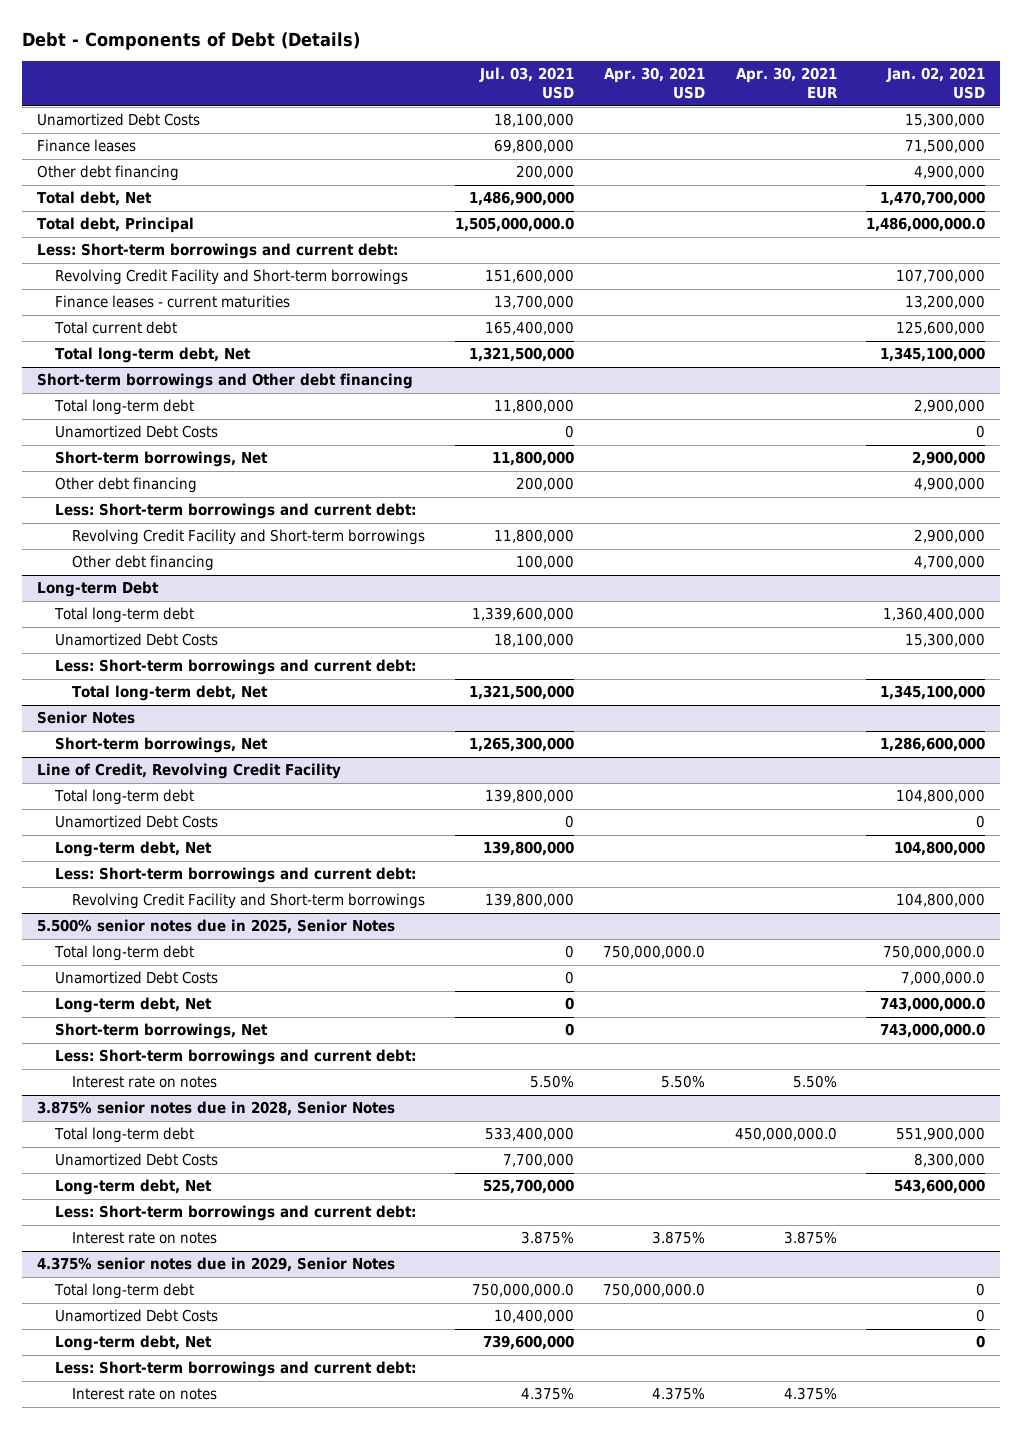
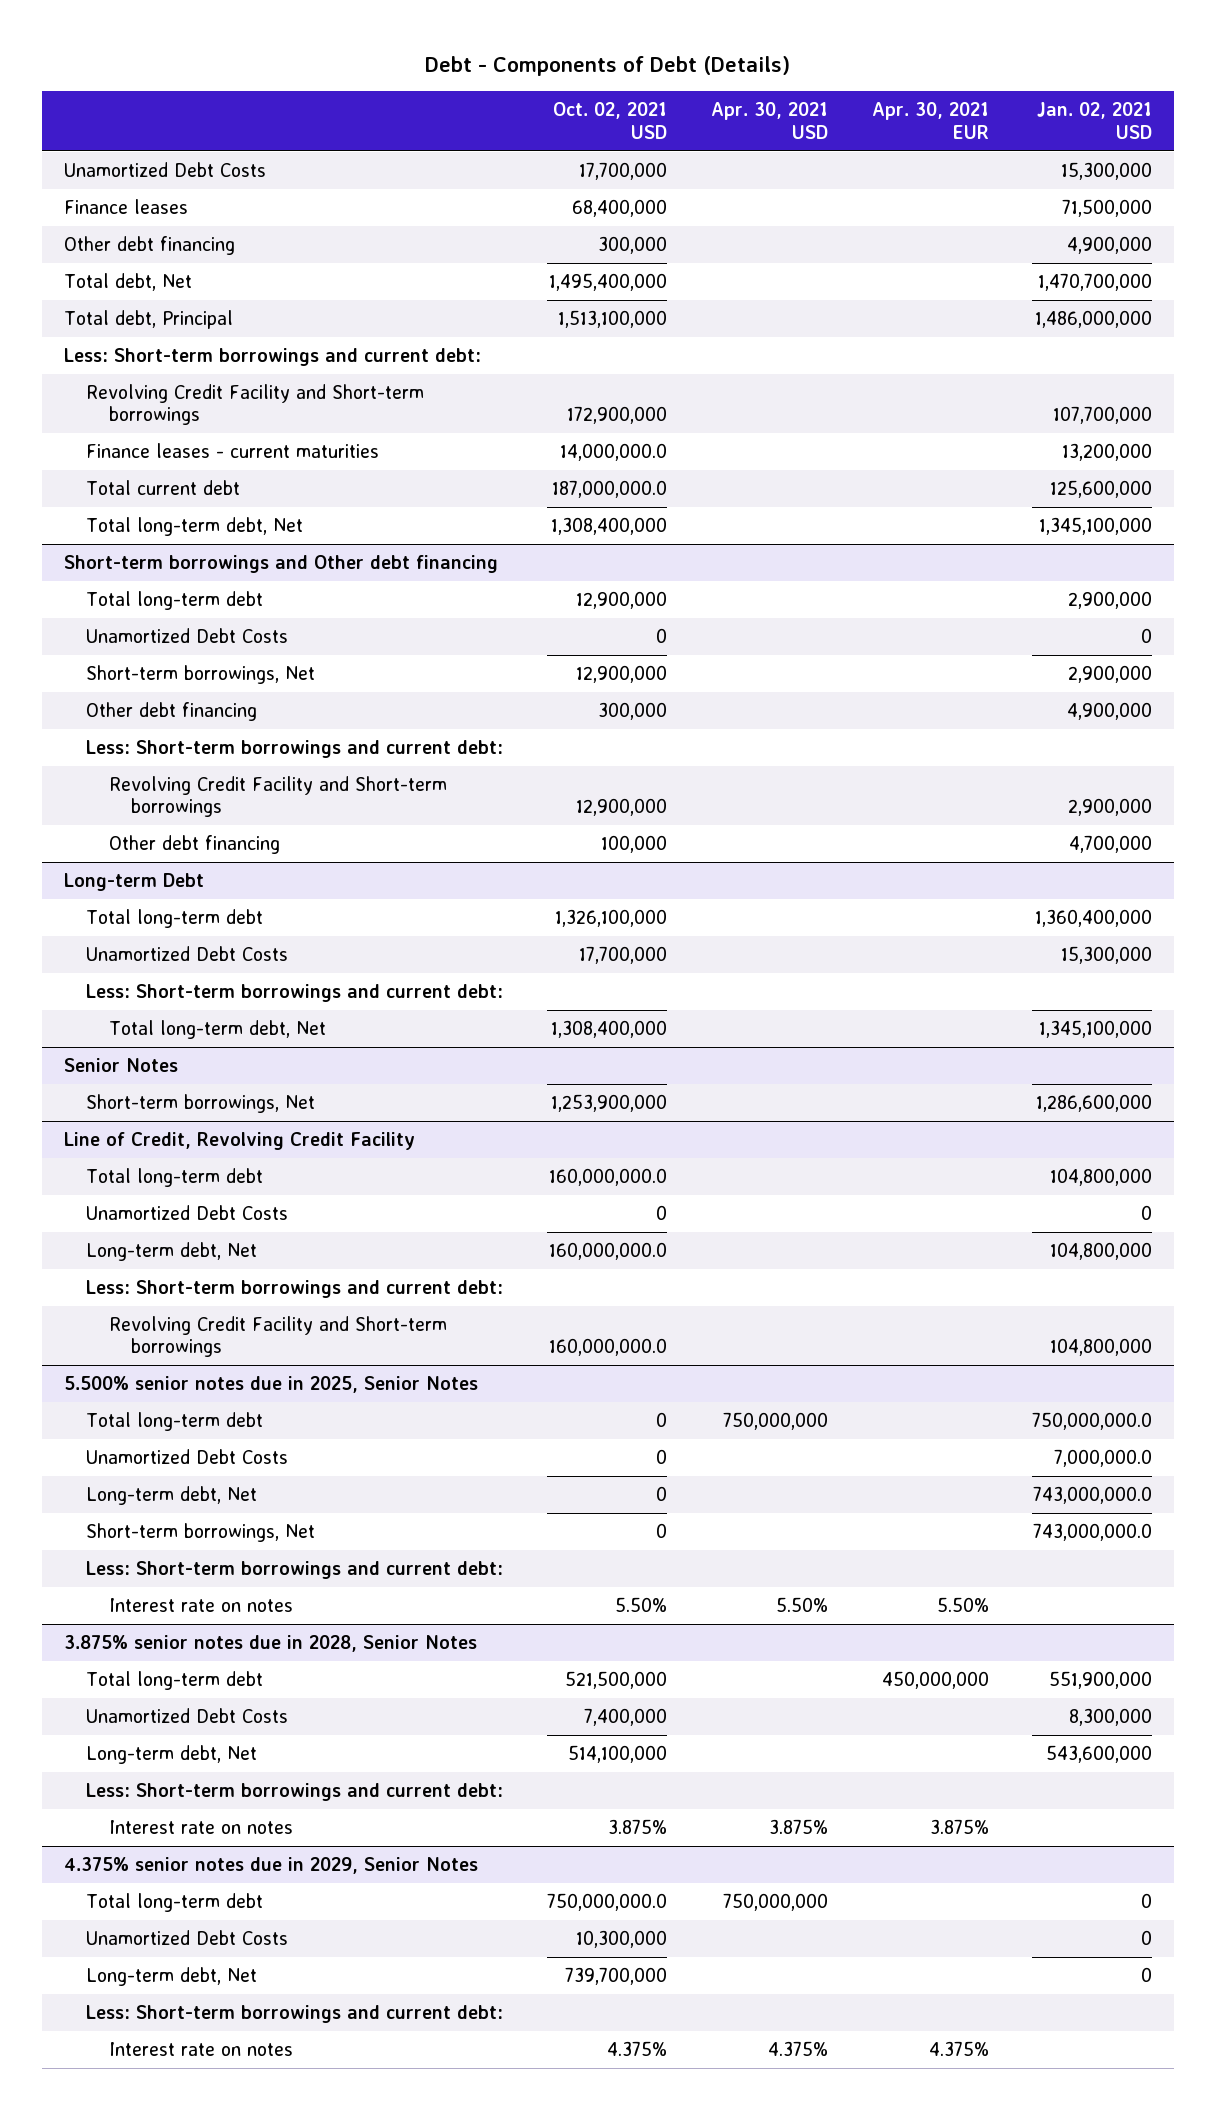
[478,67,574,100] Jul. 03, 2021 USD -> none
none -> [553,102,668,139] Oct. 02, 2021 USD
[866,217,986,233] 1,486,000,000.0 -> [1035,309,1153,328] 1,486,000,000
[603,945,706,960] 750,000,000.0 -> [722,1411,828,1430] 750,000,000
[734,1127,837,1142] 450,000,000.0 -> [881,1670,989,1689] 450,000,000
[603,1283,706,1298] 750,000,000.0 -> [722,1892,828,1911] 750,000,000

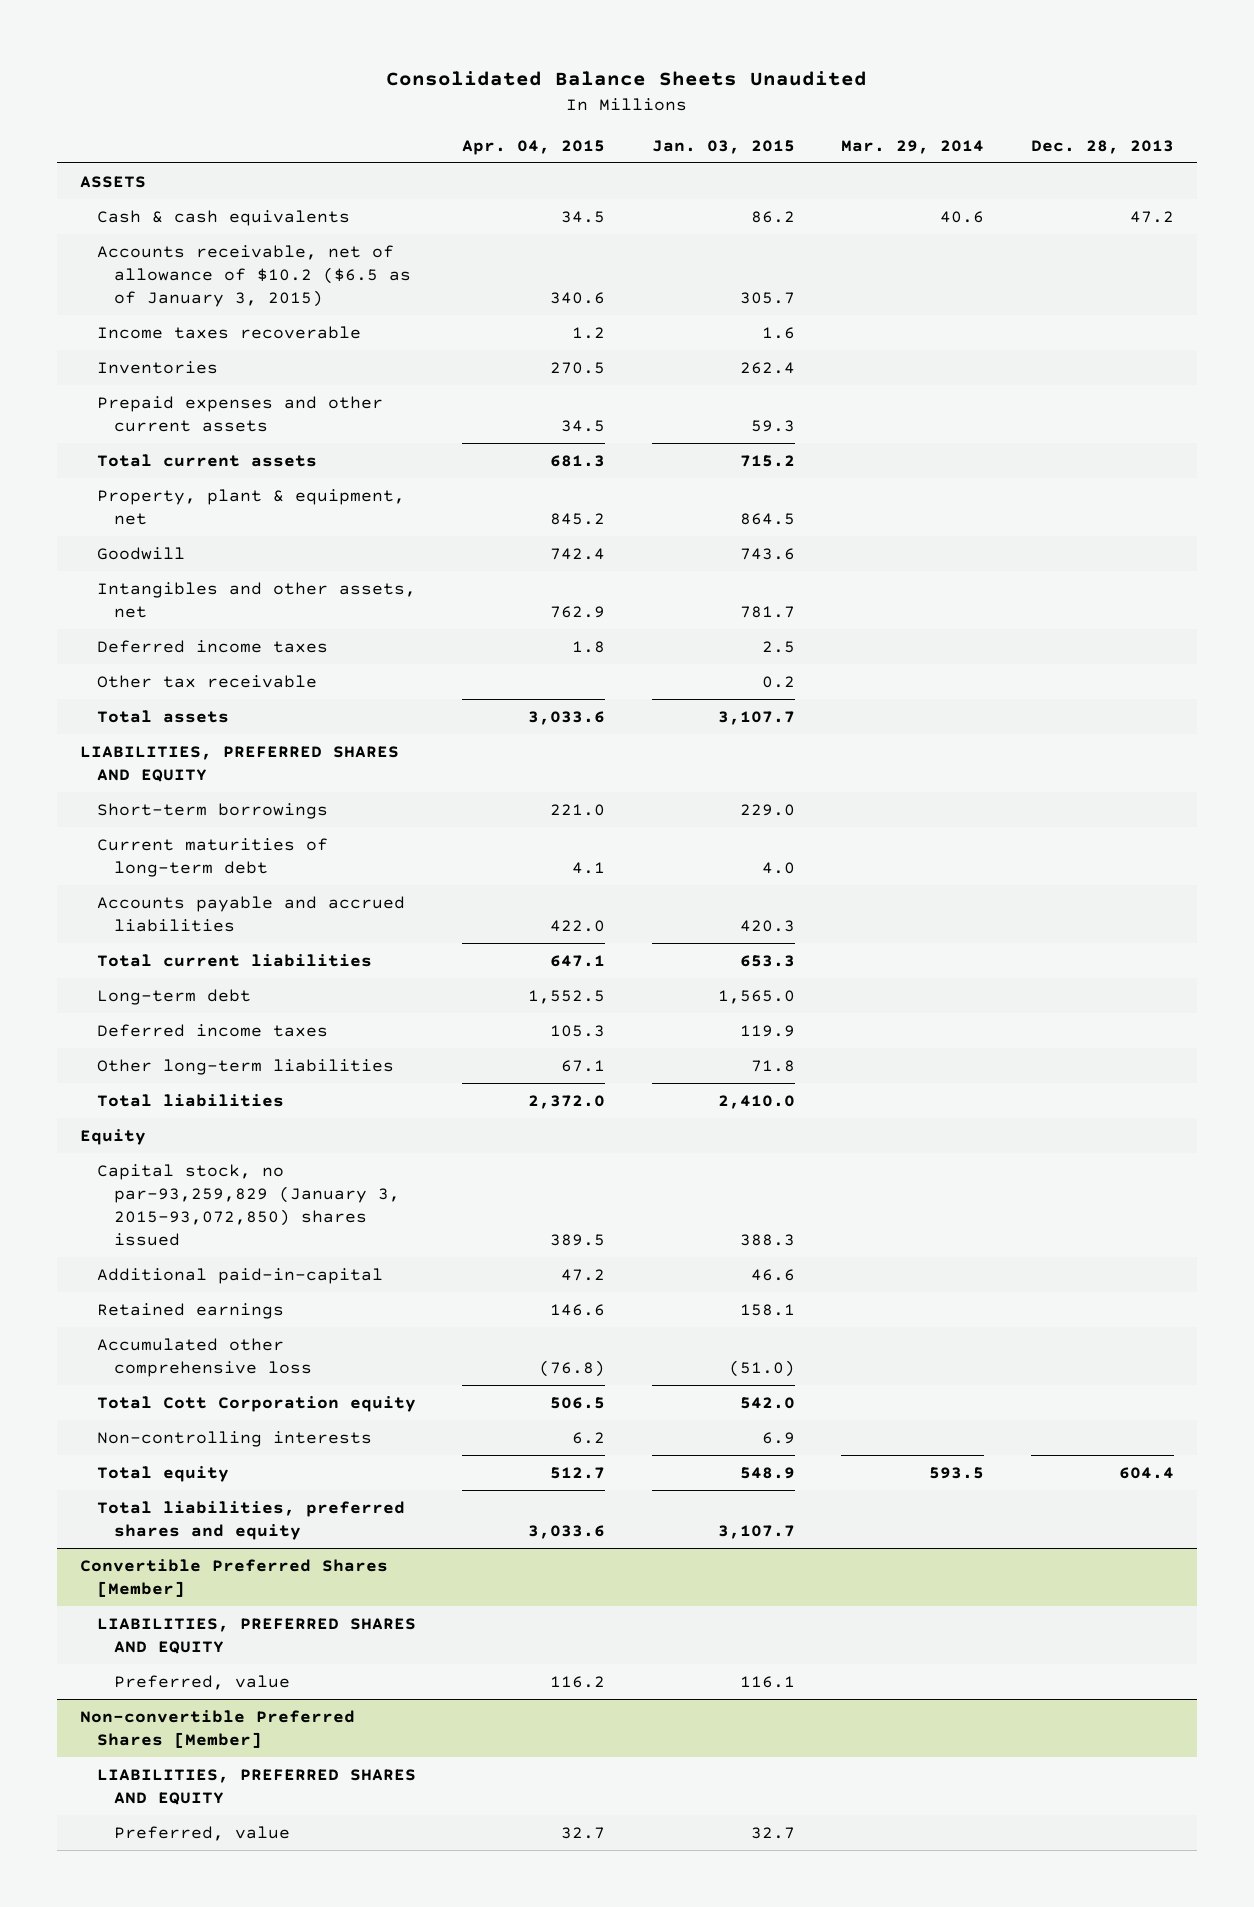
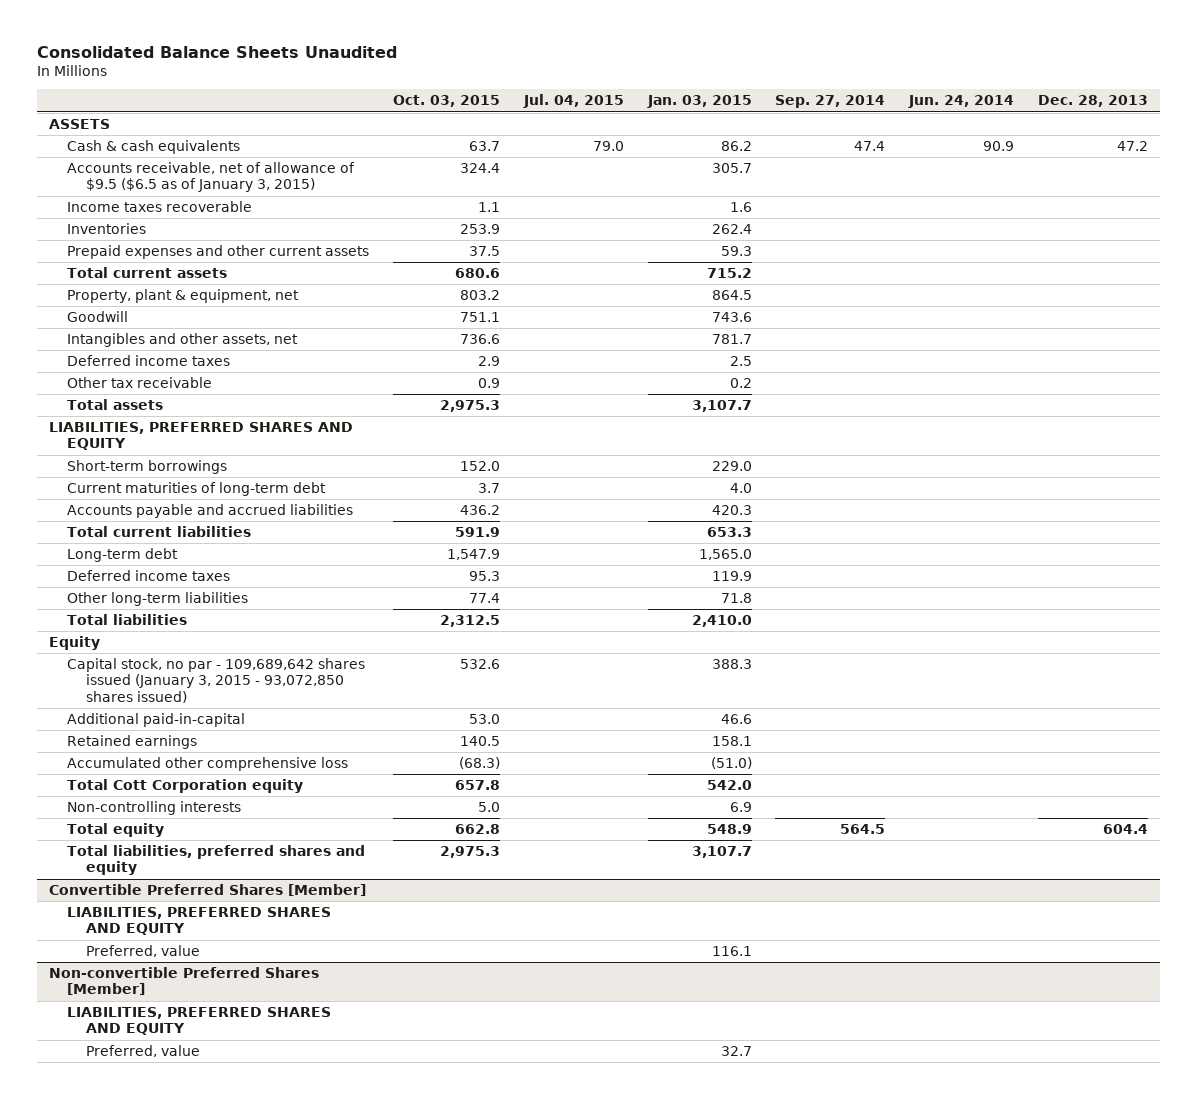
[462,139,606,155] Apr. 04, 2015 -> none
[841,139,985,154] Mar. 29, 2014 -> none
none -> [393,95,501,108] Oct. 03, 2015
none -> [522,94,624,109] Jul. 04, 2015
none -> [775,95,886,109] Sep. 27, 2014
none -> [908,95,1015,109] Jun. 24, 2014
[96,244,411,308] Accounts receivable, net of allowance of $10.2 ($6.5 as of January 3, 2015) -> [67,162,356,193] Accounts receivable, net of allowance of $9.5 ($6.5 as of January 3, 2015)
[96,1163,400,1247] Capital stock, no par-93,259,829 (January 3, 2015-93,072,850) shares issued -> [67,658,366,703] Capital stock, no par - 109,689,642 shares issued (January 3, 2015 - 93,072,850 shares issued)

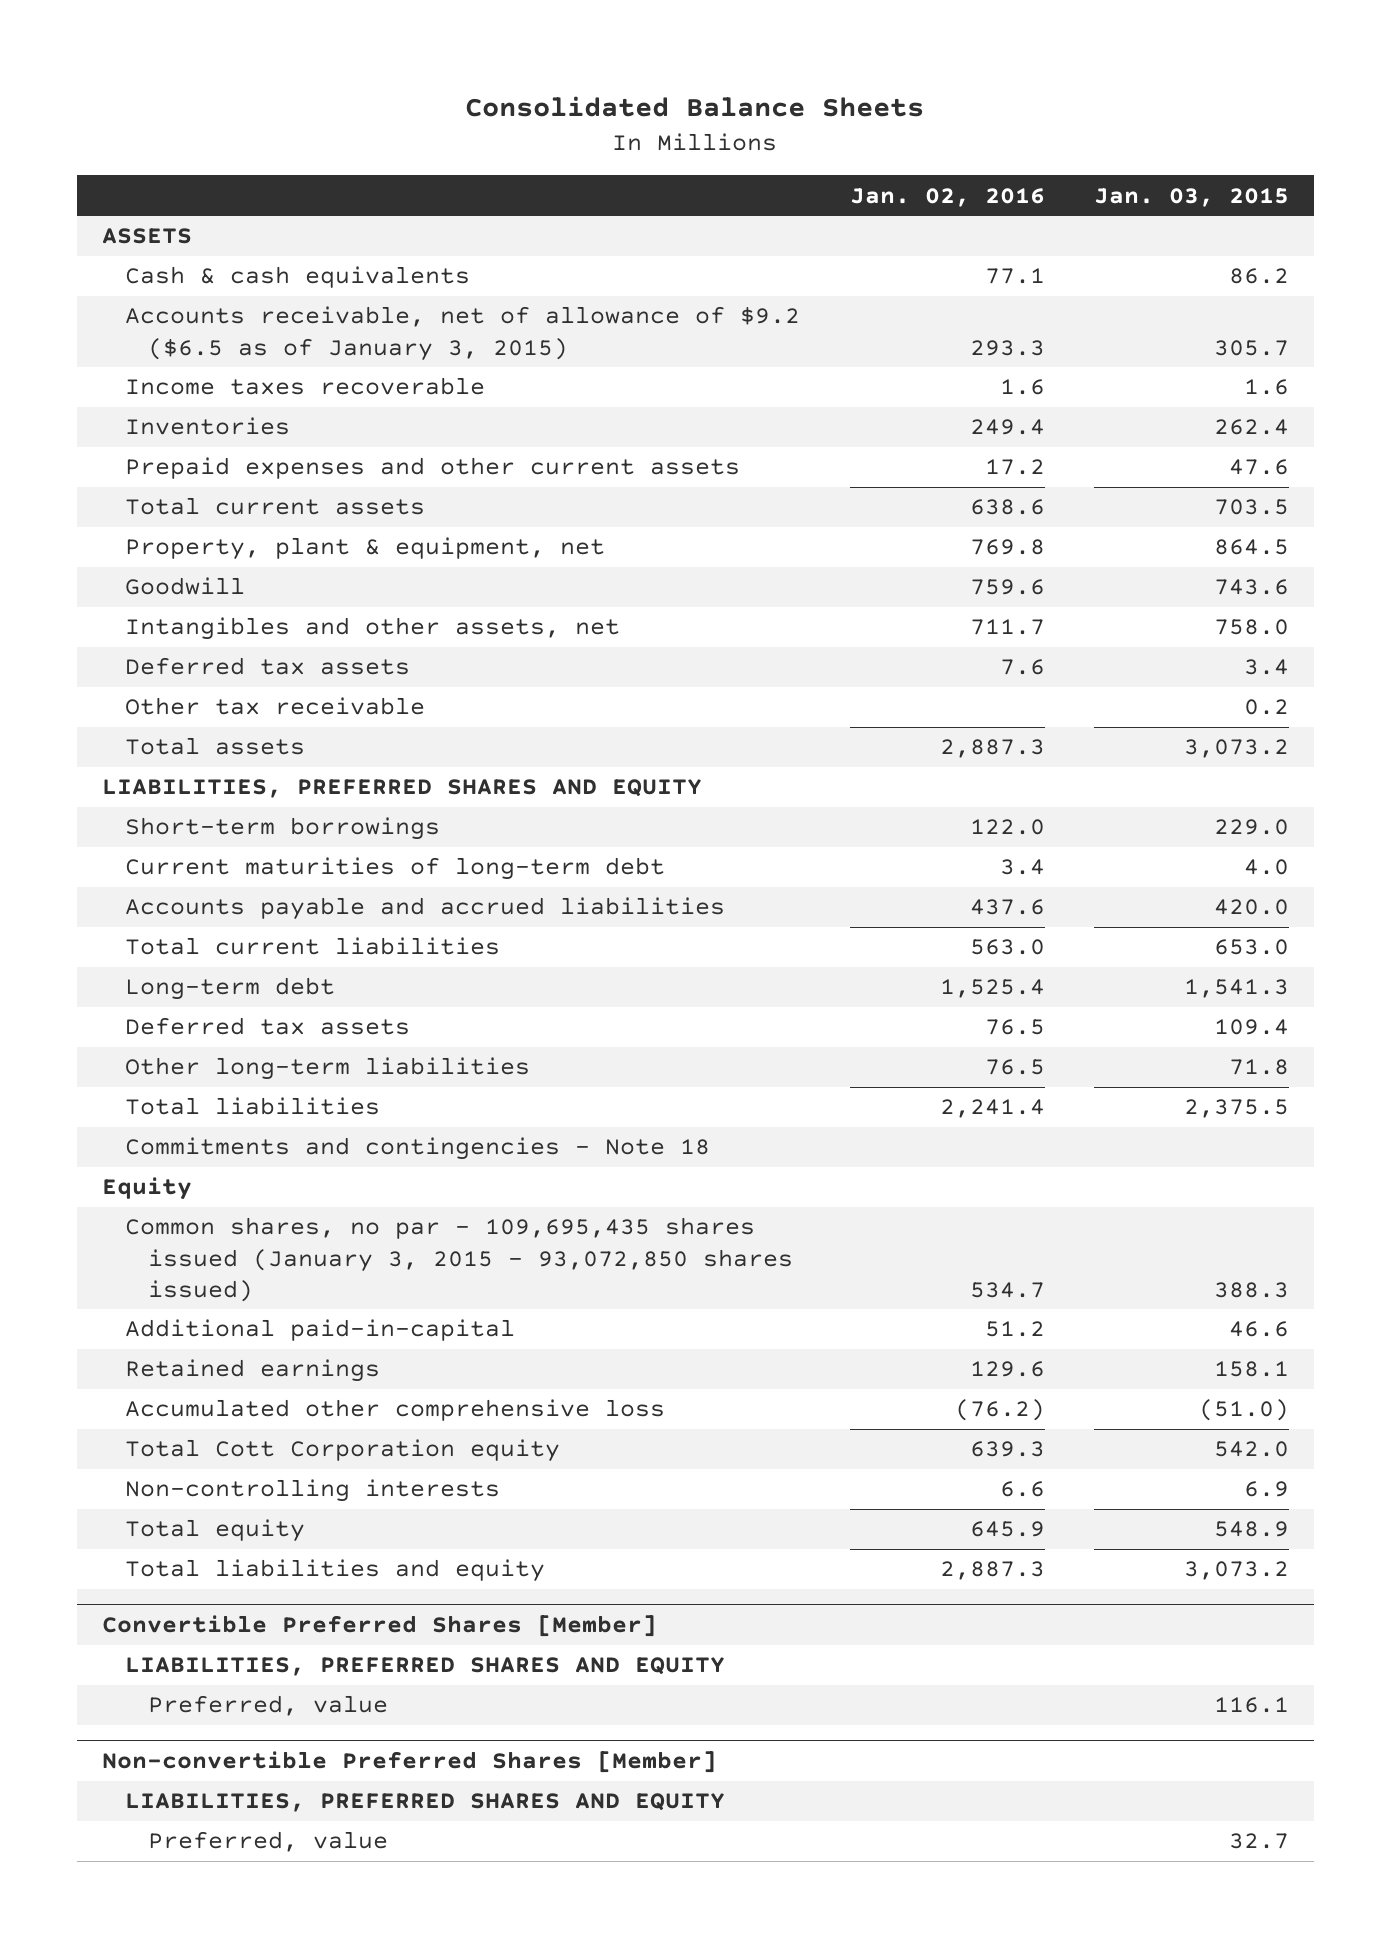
[37,45,398,58] Consolidated Balance Sheets Unaudited -> [465,96,925,118] Consolidated Balance Sheets
[393,95,501,108] Oct. 03, 2015 -> none
[522,94,624,109] Jul. 04, 2015 -> none
[775,95,886,109] Sep. 27, 2014 -> none
[908,95,1015,109] Jun. 24, 2014 -> none
[1037,95,1148,108] Dec. 28, 2013 -> none
none -> [849,187,1045,207] Jan. 02, 2016
[67,162,356,193] Accounts receivable, net of allowance of $9.5 ($6.5 as of January 3, 2015) -> [124,306,800,361] Accounts receivable, net of allowance of $9.2 ($6.5 as of January 3, 2015)
[720,246,752,257] 59.3 -> [1229,459,1290,476] 47.6
[706,268,752,279] 715.2 -> [1214,499,1290,516] 703.5
[711,334,752,345] 781.7 -> [1214,619,1290,636] 758.0
[67,355,231,367] Deferred income taxes -> [124,657,410,676] Deferred tax assets
[729,356,752,367] 2.5 -> [1244,659,1290,676] 3.4
[691,400,752,413] 3,107.7 -> [1184,739,1290,759] 3,073.2
[711,505,752,516] 420.3 -> [1214,899,1290,916] 420.0
[706,527,752,538] 653.3 -> [1214,939,1290,956] 653.0
[698,549,752,561] 1,565.0 -> [1184,979,1290,999] 1,541.3
[67,570,231,582] Deferred income taxes -> [124,1017,410,1036] Deferred tax assets
[711,571,752,582] 119.9 -> [1214,1019,1290,1036] 109.4
[691,615,752,628] 2,410.0 -> [1184,1099,1290,1119] 2,375.5
none -> [124,1137,710,1161] Commitments and contingencies - Note 18
[67,658,366,703] Capital stock, no par - 109,689,642 shares issued (January 3, 2015 - 93,072,850 shares issued) -> [124,1217,793,1302] Common shares, no par - 109,695,435 shares issued (January 3, 2015 - 93,072,850 shares issued)
[67,845,366,876] Total liabilities, preferred shares and equity -> [124,1559,545,1583] Total liabilities and equity
[691,846,752,859] 3,107.7 -> [1184,1561,1290,1581] 3,073.2

